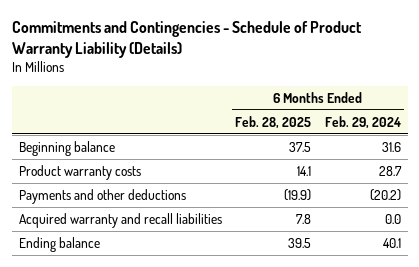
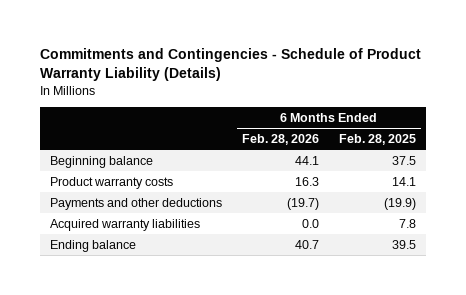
[324,115,401,129] Feb. 29, 2024 -> none
none -> [241,134,319,146] Feb. 28, 2026
[18,212,222,228] Acquired warranty and recall liabilities -> [49,218,200,231] Acquired warranty liabilities

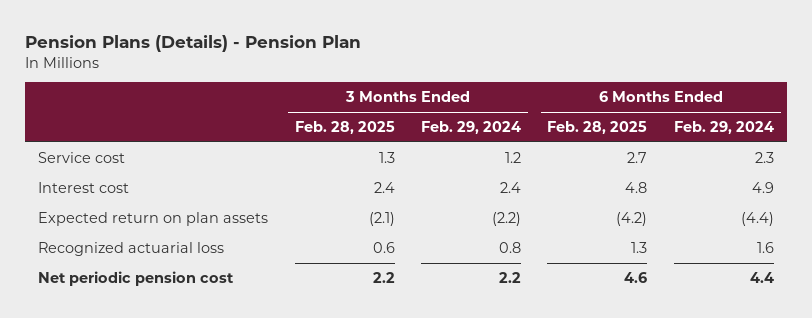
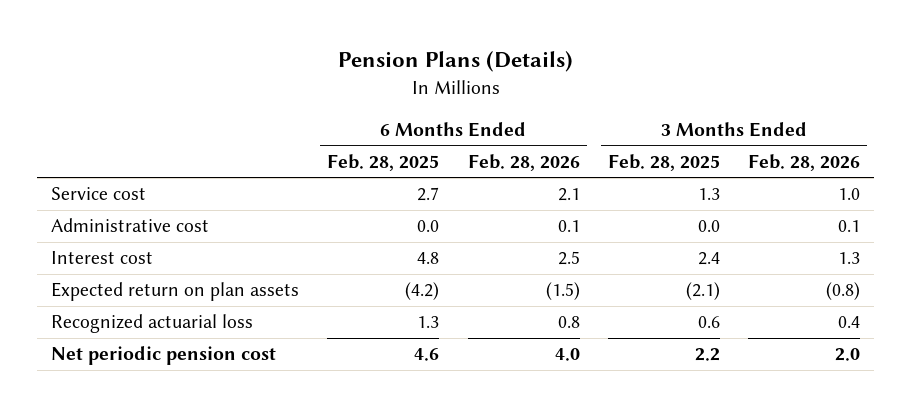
[24,34,361,52] Pension Plans (Details) - Pension Plan -> [337,51,573,73] Pension Plans (Details)
[421,121,522,135] Feb. 29, 2024 -> none
[673,121,774,135] Feb. 29, 2024 -> none
none -> [467,153,580,171] Feb. 28, 2026
none -> [748,153,861,171] Feb. 28, 2026
none -> [51,218,210,233] Administrative cost

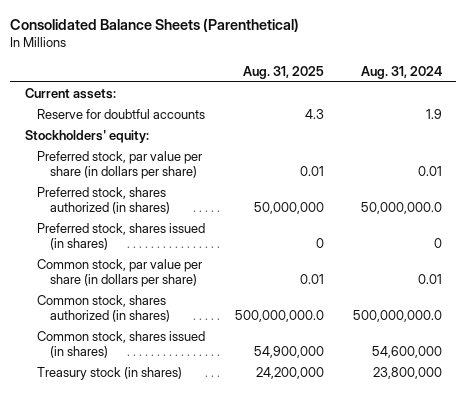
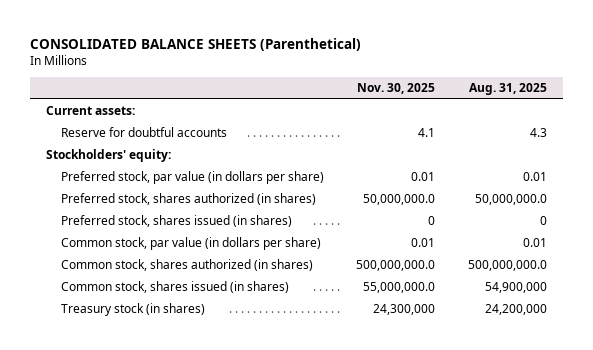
[10,18,300,33] Consolidated Balance Sheets (Parenthetical) -> [30,37,362,51] CONSOLIDATED BALANCE SHEETS (Parenthetical)
[360,65,442,79] Aug. 31, 2024 -> none
none -> [357,83,436,95] Nov. 30, 2025
[37,151,203,180] Preferred stock, par value per share (in dollars per share) -> [60,171,324,185] Preferred stock, par value (in dollars per share)
[253,202,324,215] 50,000,000 -> [474,194,547,206] 50,000,000.0
[37,259,203,288] Common stock, par value per share (in dollars per share) -> [60,237,321,251] Common stock, par value (in dollars per share)

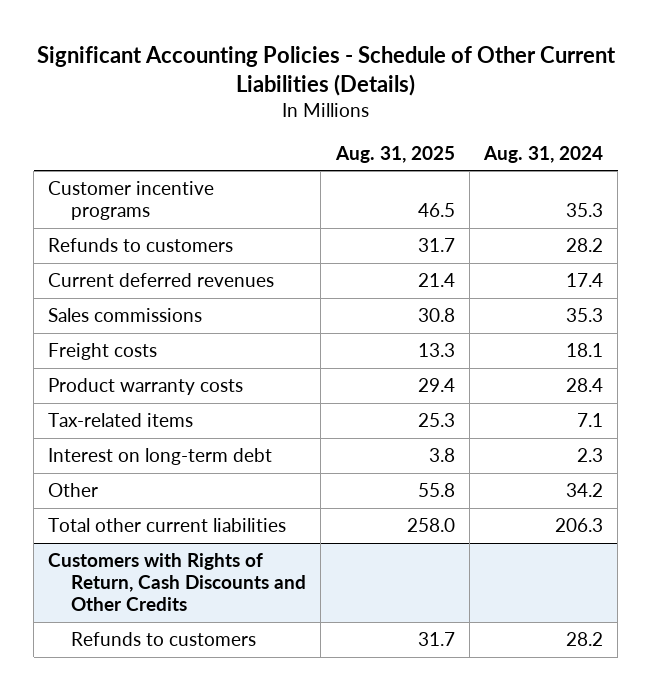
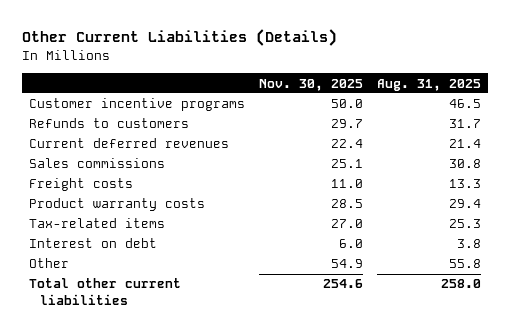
[36,45,616,96] Significant Accounting Policies - Schedule of Other Current Liabilities (Details) -> [21,29,337,47] Other Current Liabilities (Details)
[483,145,604,163] Aug. 31, 2024 -> none
none -> [259,78,364,91] Nov. 30, 2025
[48,448,273,466] Interest on long-term debt -> [28,238,157,249] Interest on debt
[48,553,307,611] Customers with Rights of Return, Cash Discounts and Other Credits -> none
[71,632,257,647] Refunds to customers -> none

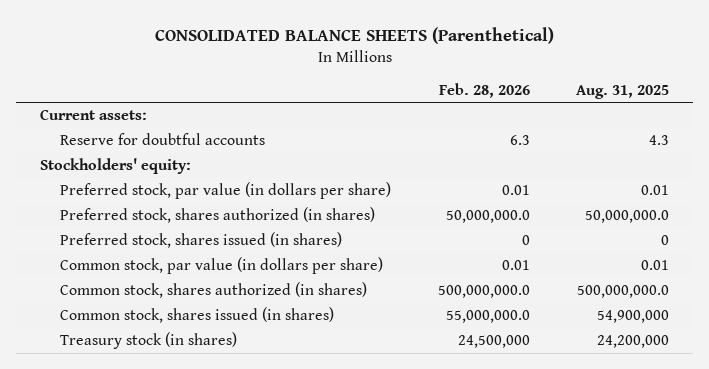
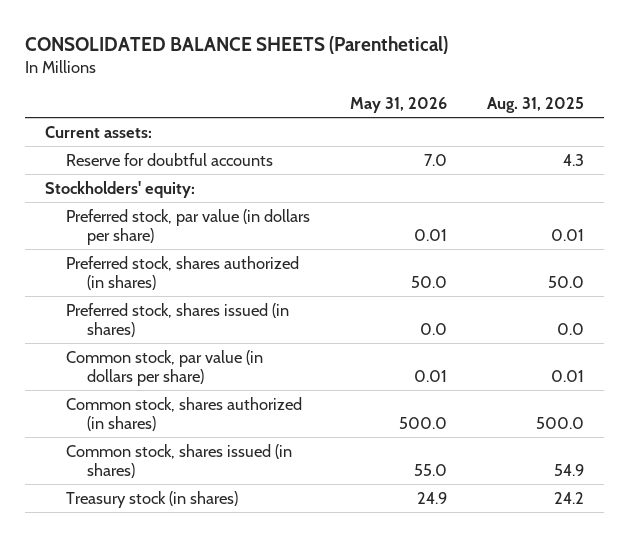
[438,82,530,98] Feb. 28, 2026 -> none
none -> [349,97,447,114] May 31, 2026
[585,210,670,224] 50,000,000.0 -> [547,276,584,289] 50.0
[661,235,670,246] 0 -> [556,323,584,336] 0.0
[577,285,670,299] 500,000,000.0 -> [535,417,584,430] 500.0
[597,310,670,324] 54,900,000 -> [553,464,584,477] 54.9
[597,335,670,349] 24,200,000 -> [553,491,584,504] 24.2

